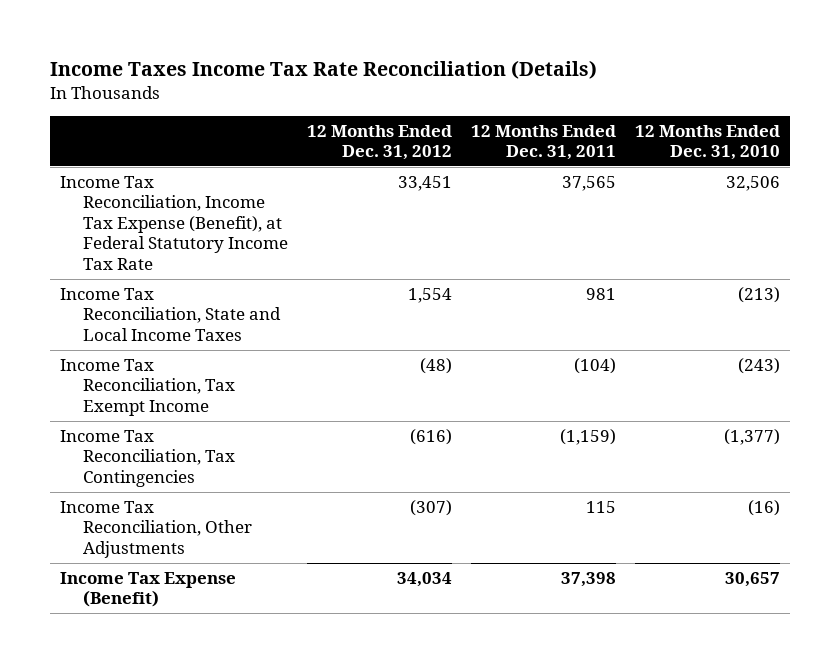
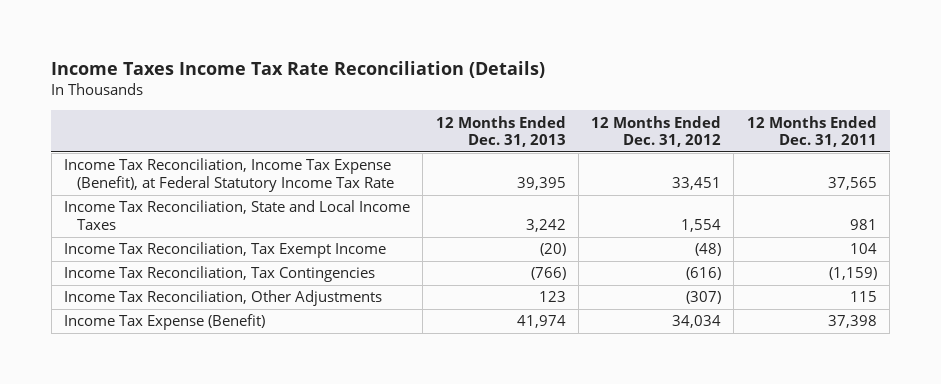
[635,124,781,161] 12 Months Ended Dec. 31, 2010 -> none
none -> [435,115,566,148] 12 Months Ended Dec. 31, 2013
[574,357,617,374] (104) -> [849,243,877,255] 104

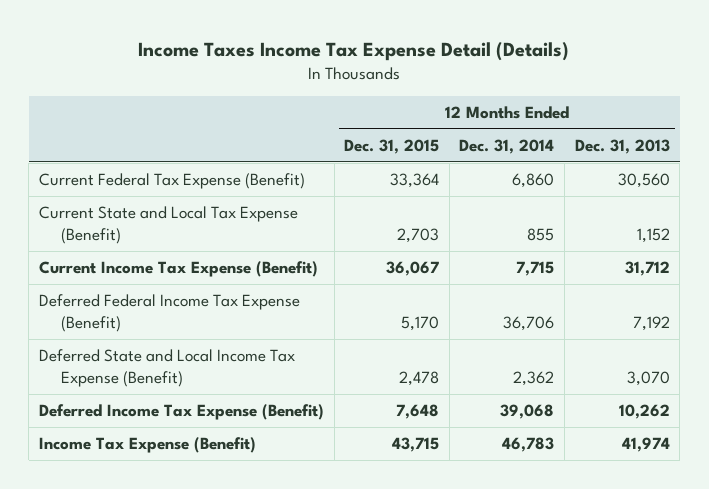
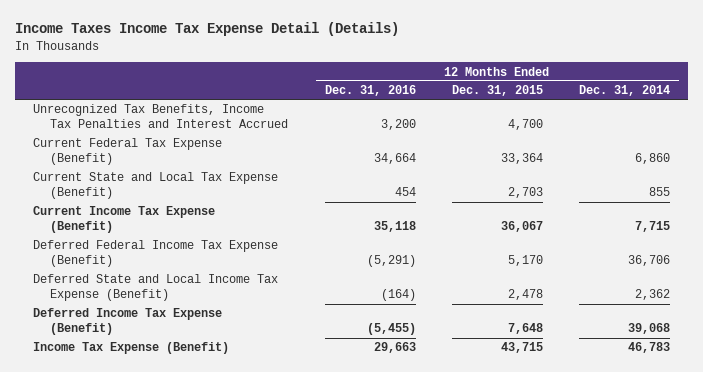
[574,138,670,154] Dec. 31, 2013 -> none
none -> [324,85,416,97] Dec. 31, 2016
none -> [32,104,289,129] Unrecognized Tax Benefits, Income Tax Penalties and Interest Accrued

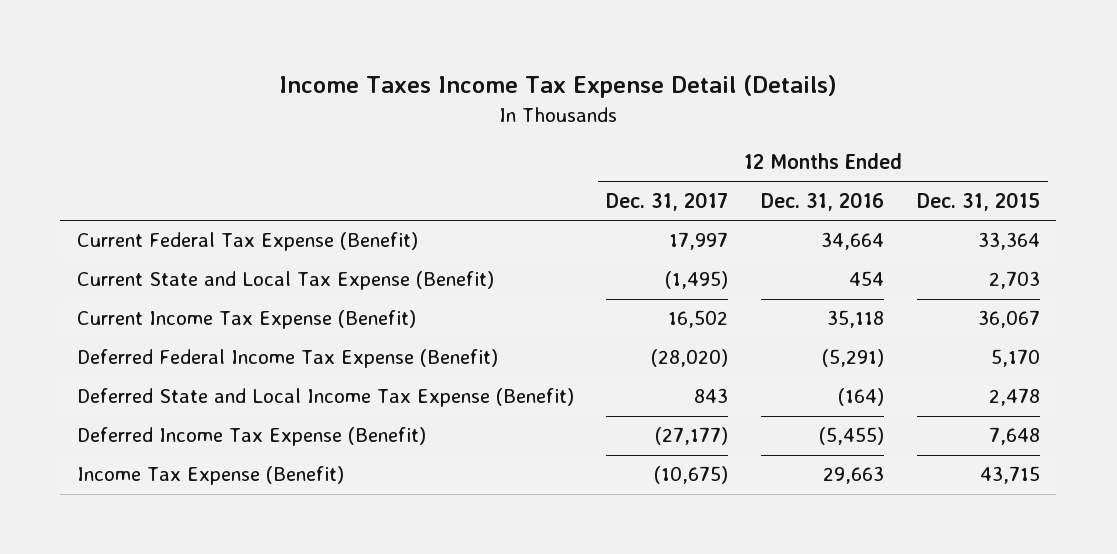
[579,85,671,97] Dec. 31, 2014 -> none
none -> [606,192,729,212] Dec. 31, 2017
[32,104,289,129] Unrecognized Tax Benefits, Income Tax Penalties and Interest Accrued -> none

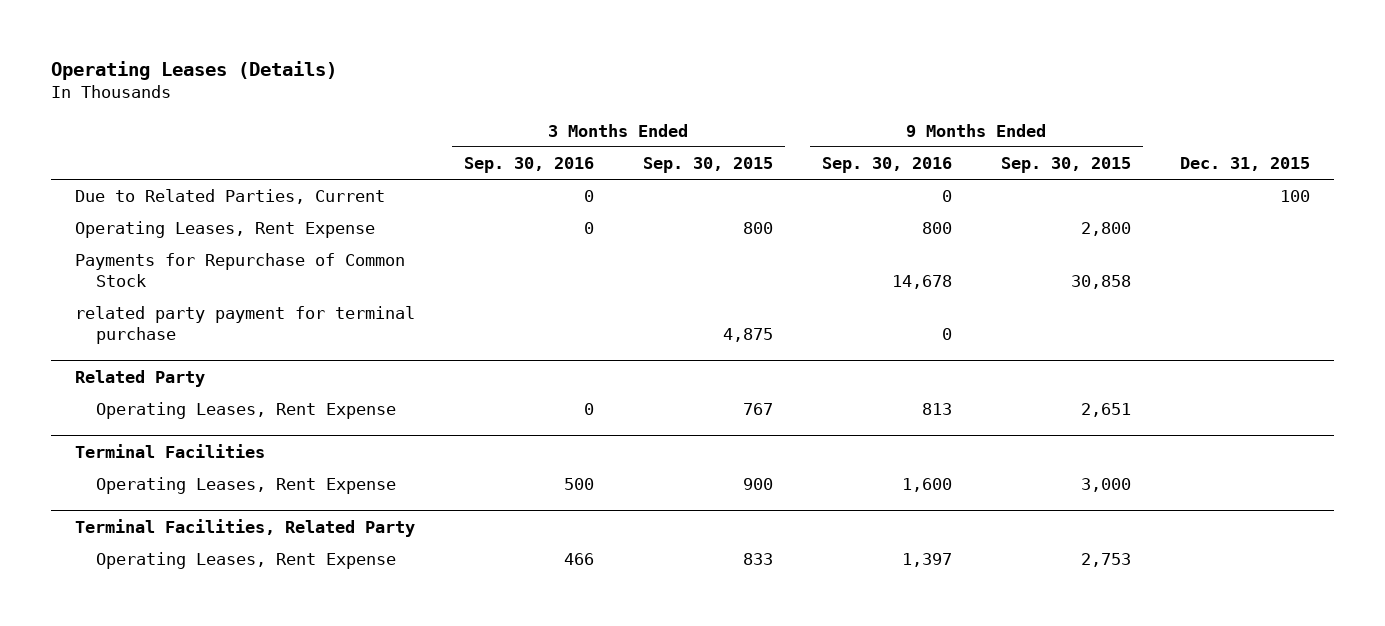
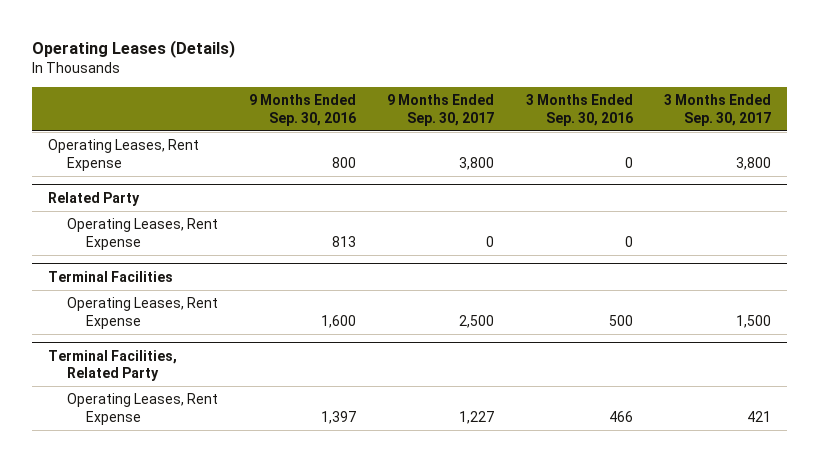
[642,157,773,174] Sep. 30, 2015 -> none
[1000,157,1131,174] Sep. 30, 2015 -> none
[1179,157,1310,172] Dec. 31, 2015 -> none
none -> [387,94,495,126] 9 Months Ended Sep. 30, 2017
none -> [664,94,772,126] 3 Months Ended Sep. 30, 2017
[75,189,386,205] Due to Related Parties, Current -> none
[75,253,406,288] Payments for Repurchase of Common Stock -> none
[75,306,416,345] related party payment for terminal purchase -> none

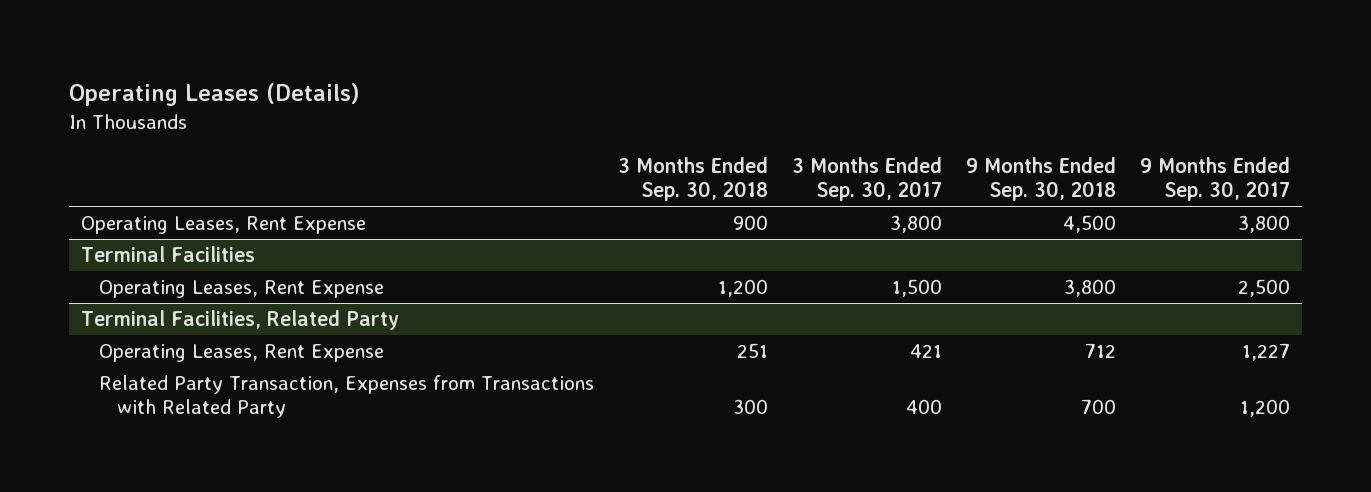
[249,94,357,126] 9 Months Ended Sep. 30, 2016 -> none
[525,94,633,126] 3 Months Ended Sep. 30, 2016 -> none
none -> [617,157,768,202] 3 Months Ended Sep. 30, 2018
none -> [966,157,1117,202] 9 Months Ended Sep. 30, 2018
[48,191,141,206] Related Party -> none
[66,218,218,250] Operating Leases, Rent Expense -> none
none -> [98,375,594,419] Related Party Transaction, Expenses from Transactions with Related Party

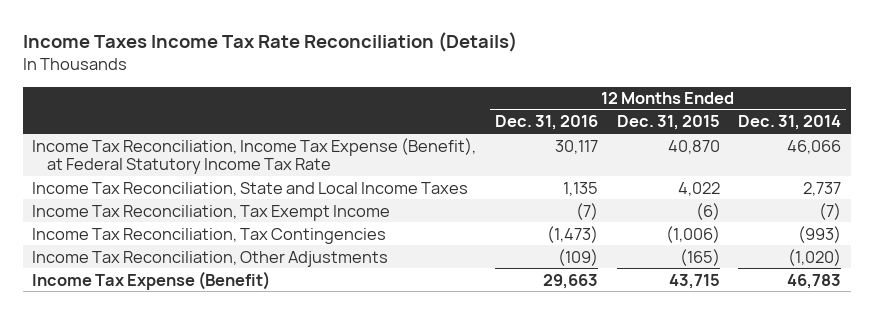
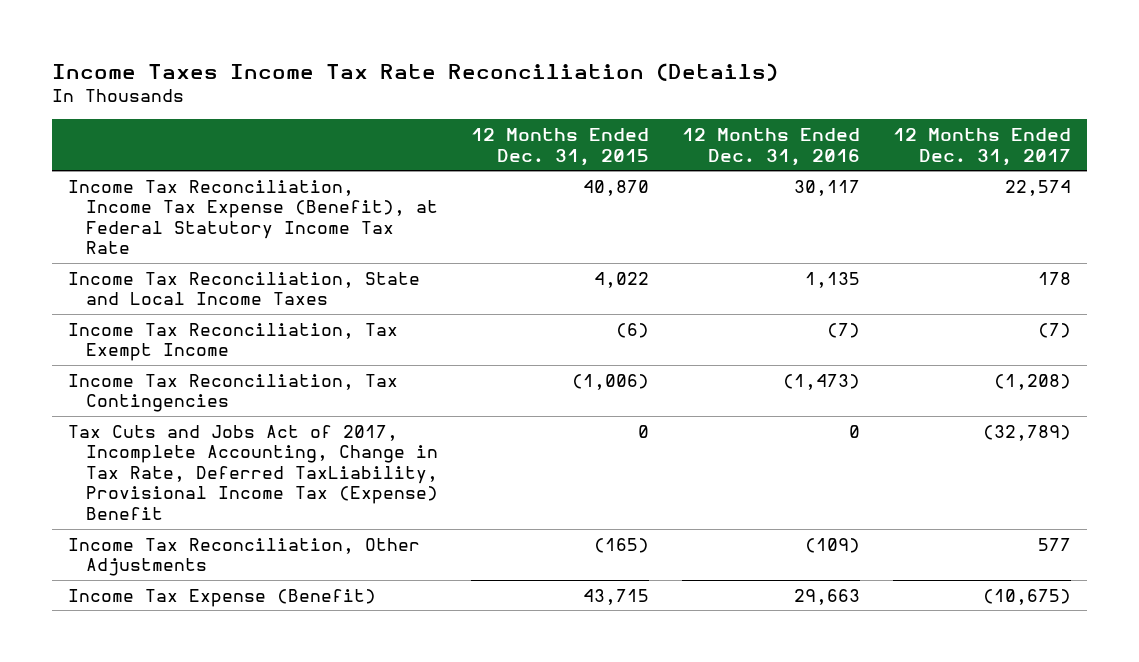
[738,115,842,131] Dec. 31, 2014 -> none
none -> [892,128,1071,166] 12 Months Ended Dec. 31, 2017
none -> [68,424,438,521] Tax Cuts and Jobs Act of 2017, Incomplete Accounting, Change in Tax Rate, Deferred TaxLiability, Provisional Income Tax (Expense) Benefit

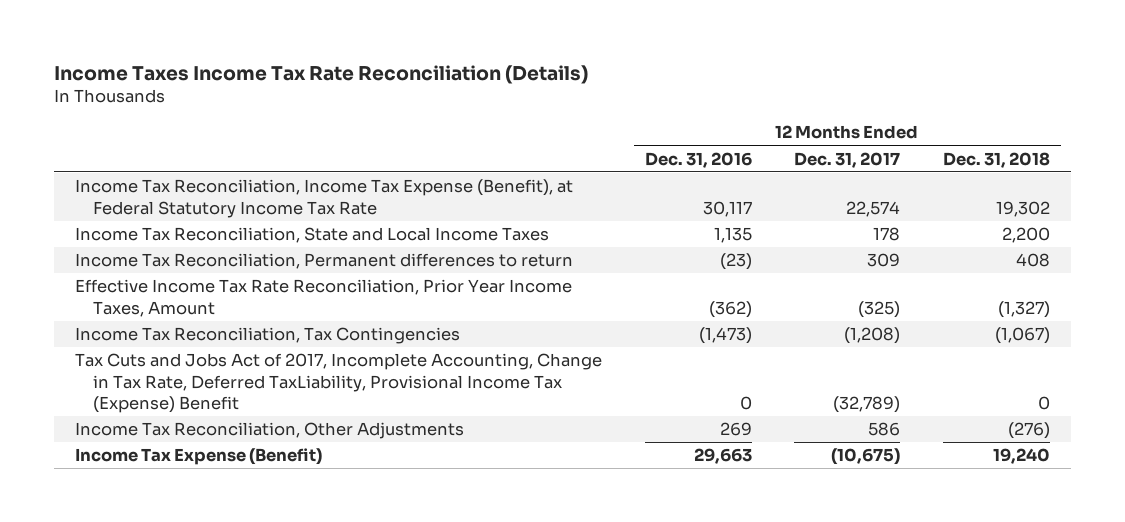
[470,128,649,166] 12 Months Ended Dec. 31, 2015 -> none
none -> [943,151,1051,168] Dec. 31, 2018
[68,322,399,362] Income Tax Reconciliation, Tax Exempt Income -> [75,253,574,270] Income Tax Reconciliation, Permanent differences to return
[826,322,860,338] (7) -> [719,253,752,271] (23)
[1037,322,1071,338] (7) -> [867,253,901,268] 309
none -> [75,279,573,317] Effective Income Tax Rate Reconciliation, Prior Year Income Taxes, Amount
[804,537,860,553] (109) -> [719,422,752,437] 269
[1037,537,1071,551] 577 -> [868,422,901,437] 586

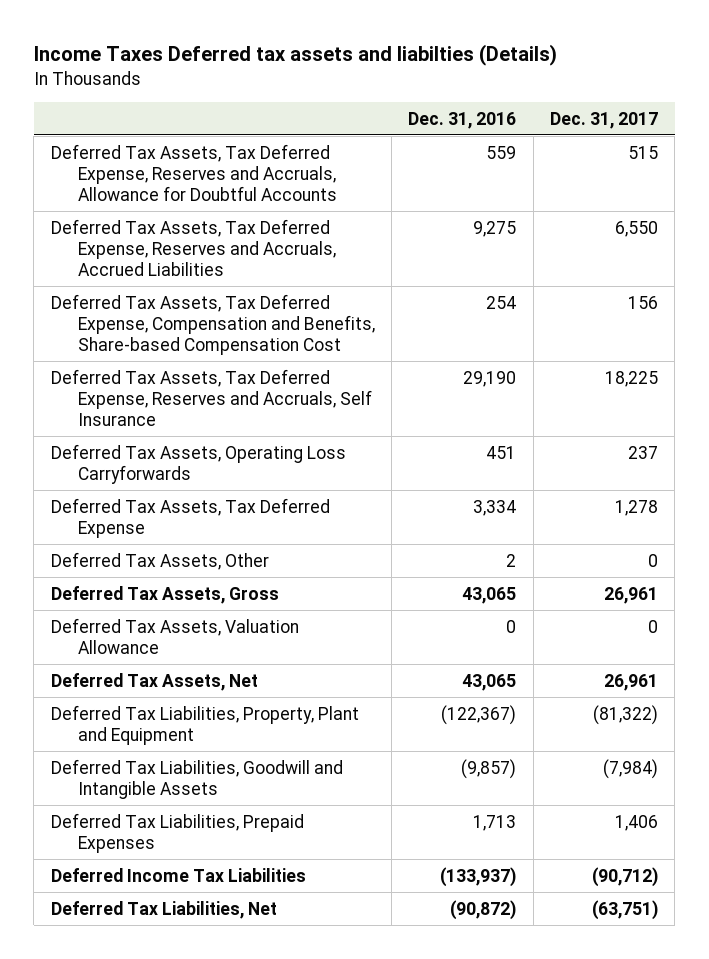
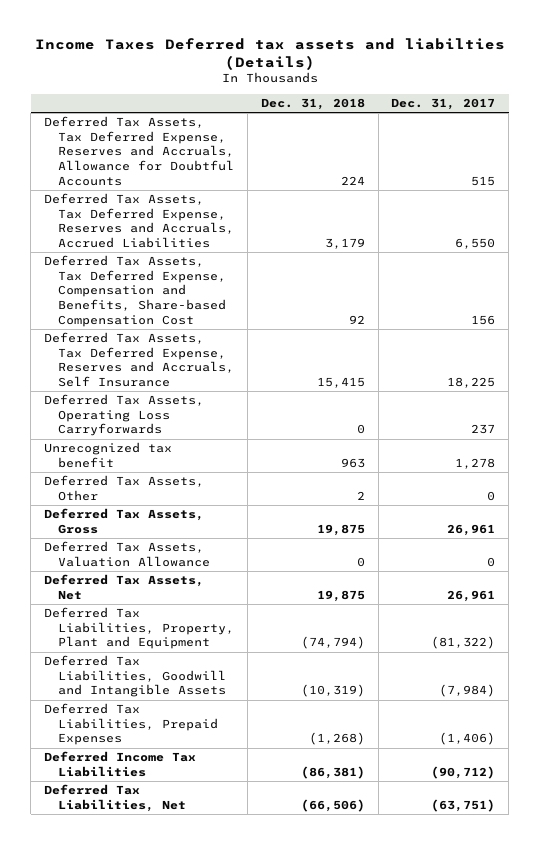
[408,111,517,129] Dec. 31, 2016 -> none
none -> [260,98,365,111] Dec. 31, 2018
[50,497,330,538] Deferred Tax Assets, Tax Deferred Expense -> [44,442,173,468] Unrecognized tax benefit
[615,814,659,831] 1,406 -> [439,732,496,746] (1,406)

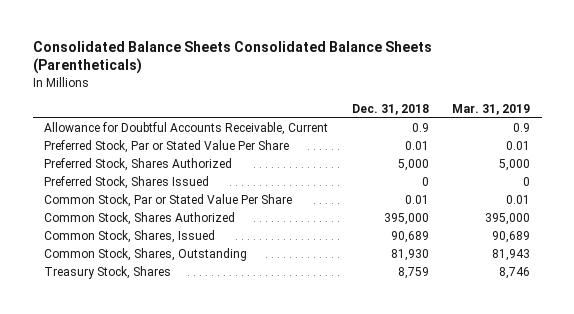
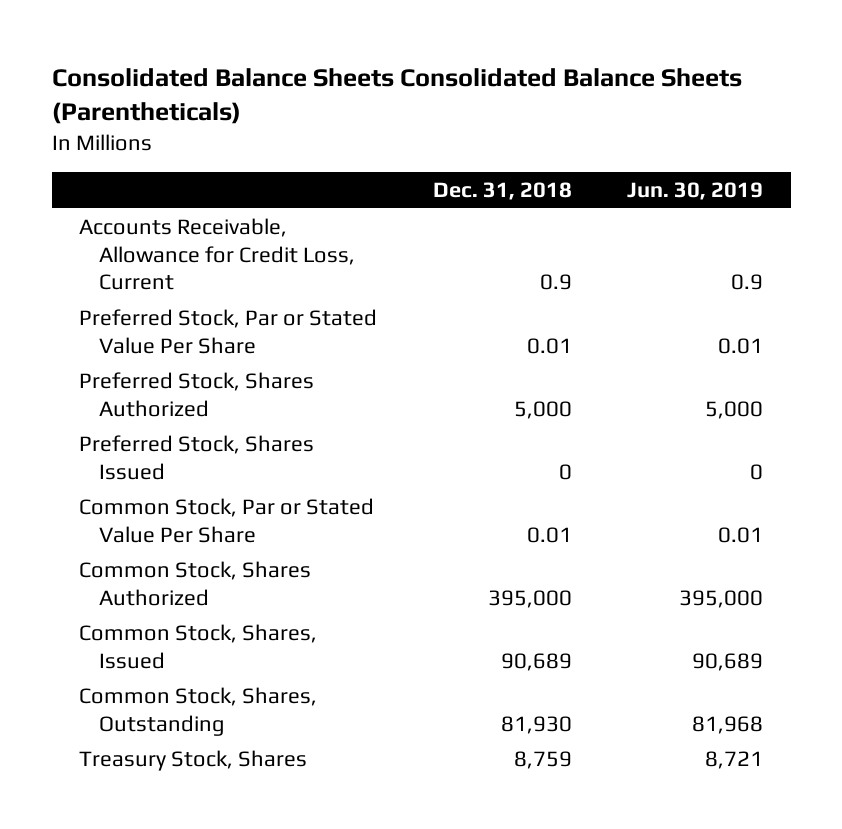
[451,103,530,115] Mar. 31, 2019 -> none
none -> [627,181,764,200] Jun. 30, 2019
[44,122,329,136] Allowance for Doubtful Accounts Receivable, Current -> [79,218,355,290] Accounts Receivable, Allowance for Credit Loss, Current

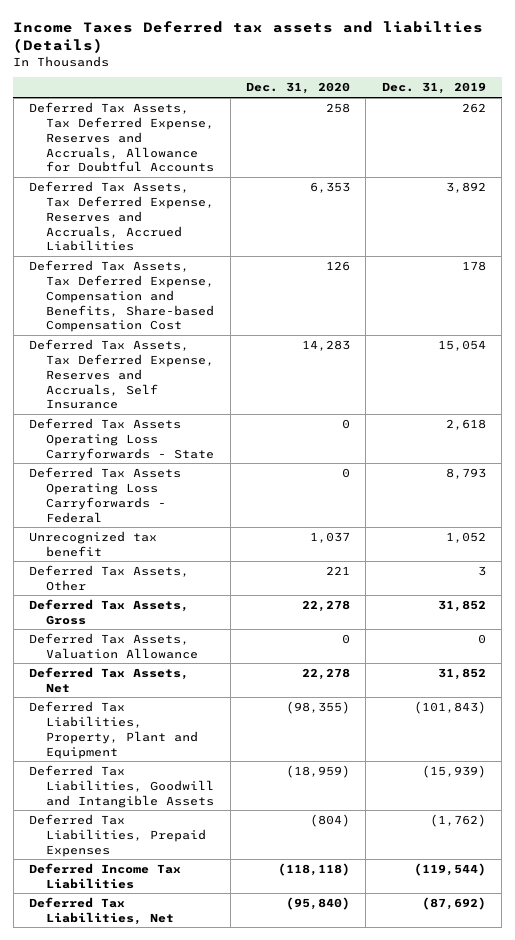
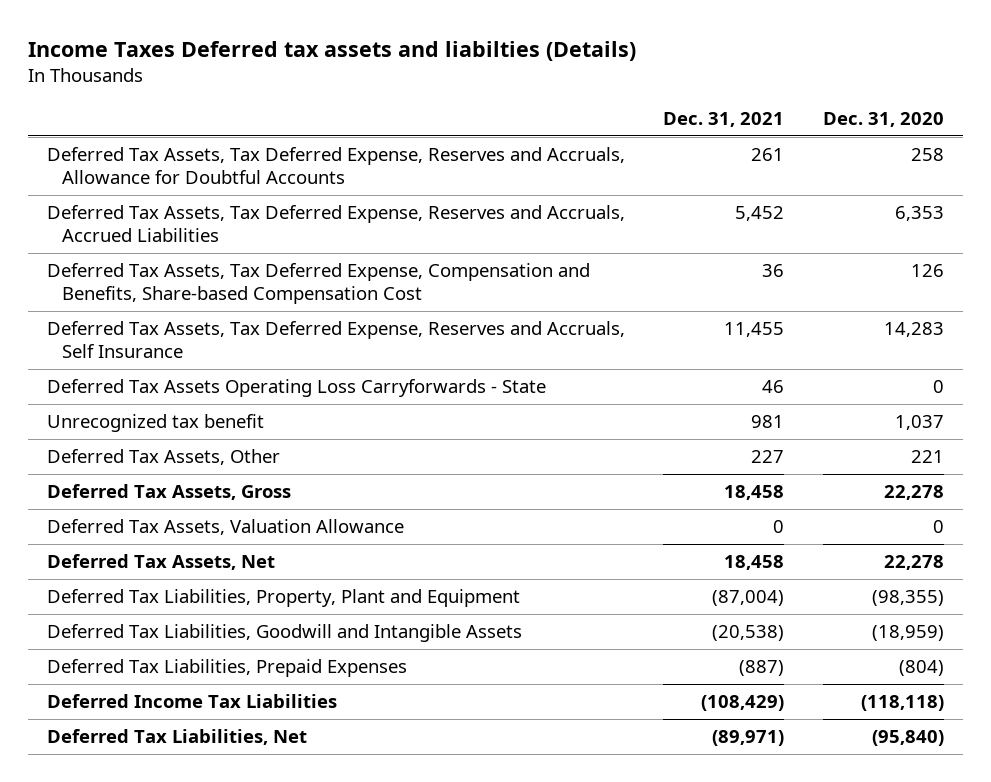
[381,82,486,95] Dec. 31, 2019 -> none
none -> [663,111,785,127] Dec. 31, 2021
[29,466,182,523] Deferred Tax Assets Operating Loss Carryforwards - Federal -> none

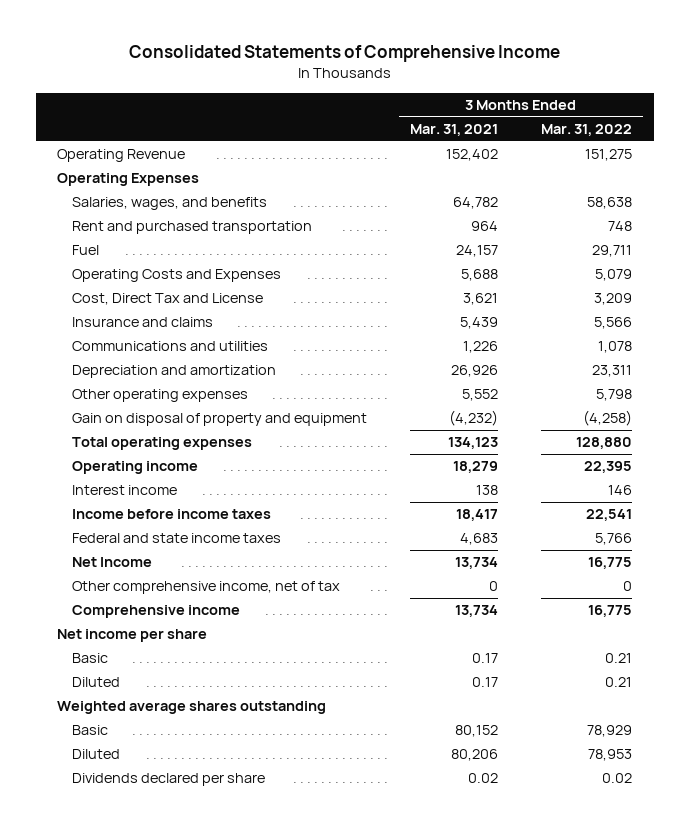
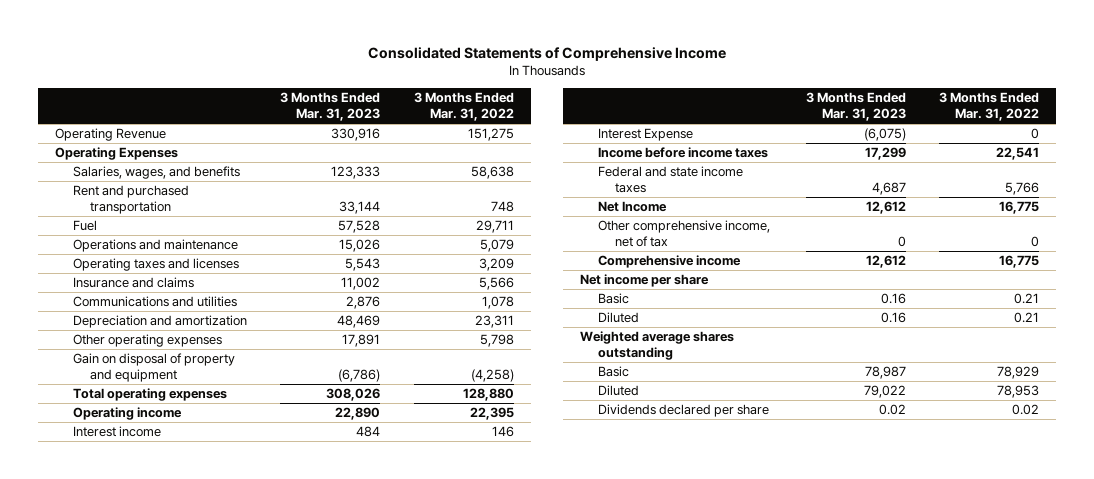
[410,124,499,137] Mar. 31, 2021 -> none
none -> [280,92,381,122] 3 Months Ended Mar. 31, 2023
[71,269,281,283] Operating Costs and Expenses -> [72,239,238,253] Operations and maintenance
[71,293,263,306] Cost, Direct Tax and License -> [72,258,239,272] Operating taxes and licenses
none -> [597,128,693,142] Interest Expense

